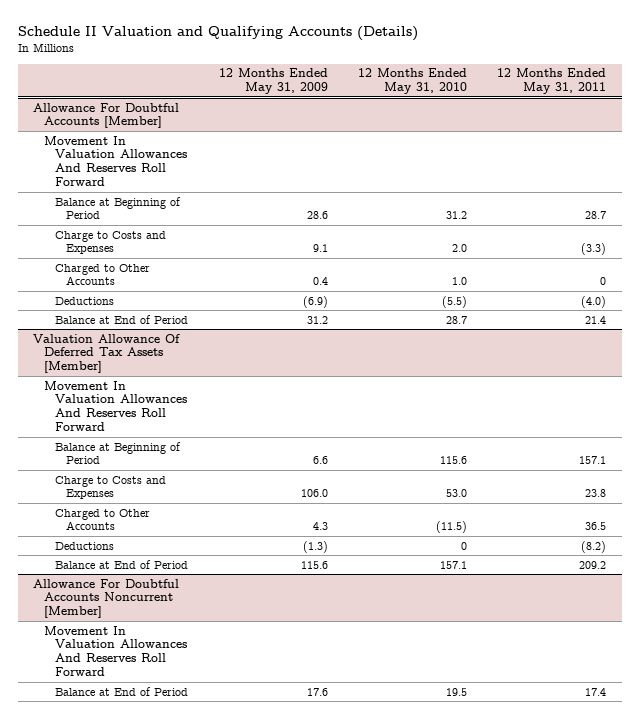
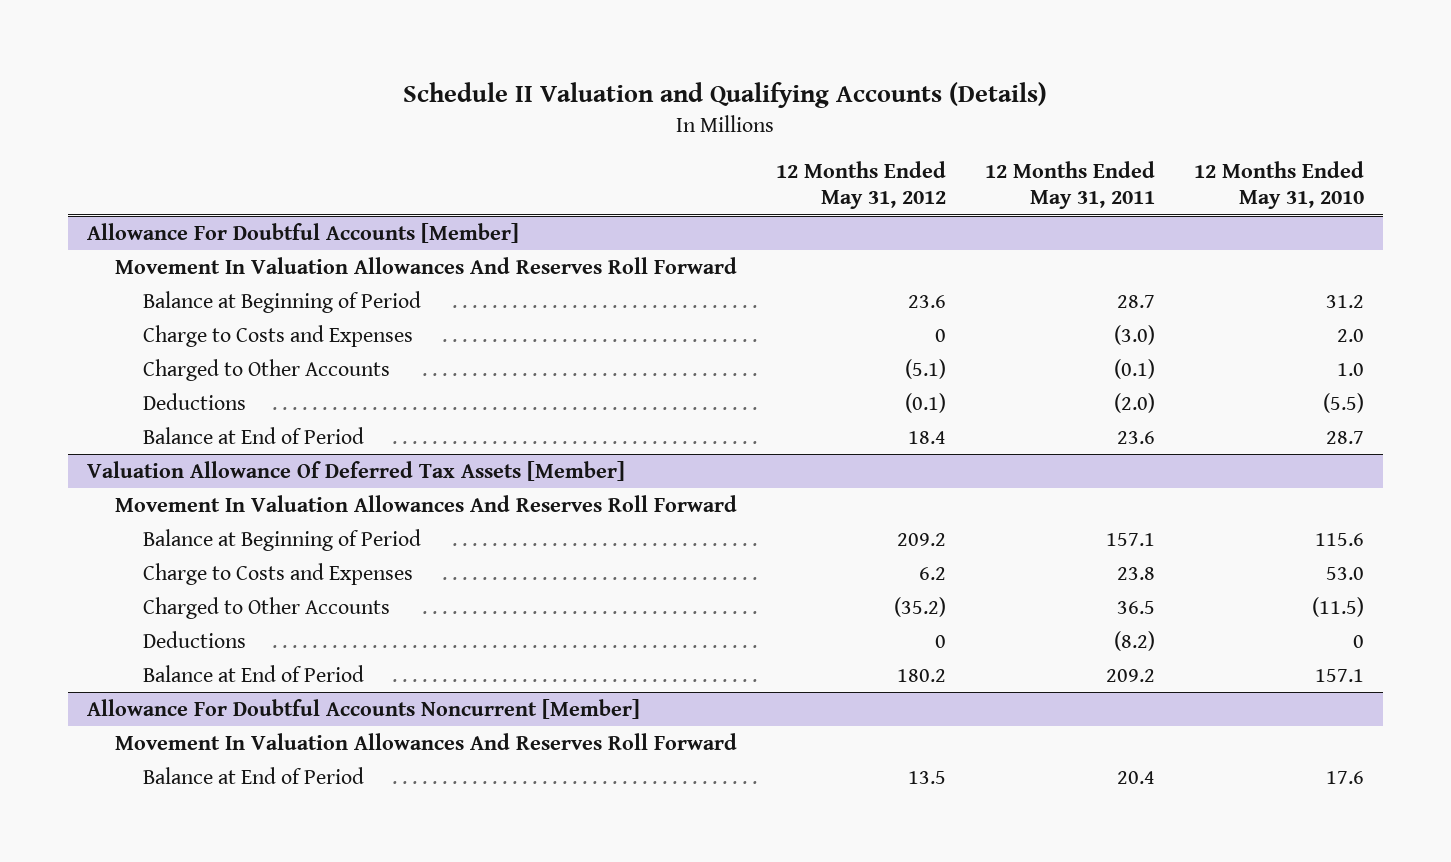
[218,68,328,95] 12 Months Ended May 31, 2009 -> none
none -> [775,160,946,210] 12 Months Ended May 31, 2012
[581,243,607,256] (3.3) -> [1113,325,1155,346] (3.0)
[600,277,607,286] 0 -> [1113,359,1155,380] (0.1)
[581,295,607,308] (4.0) -> [1113,393,1155,414] (2.0)
[585,315,607,324] 21.4 -> [1116,431,1155,445] 23.6
[446,687,468,696] 19.5 -> [1325,771,1364,785] 17.6
[585,687,607,696] 17.4 -> [1116,771,1155,785] 20.4

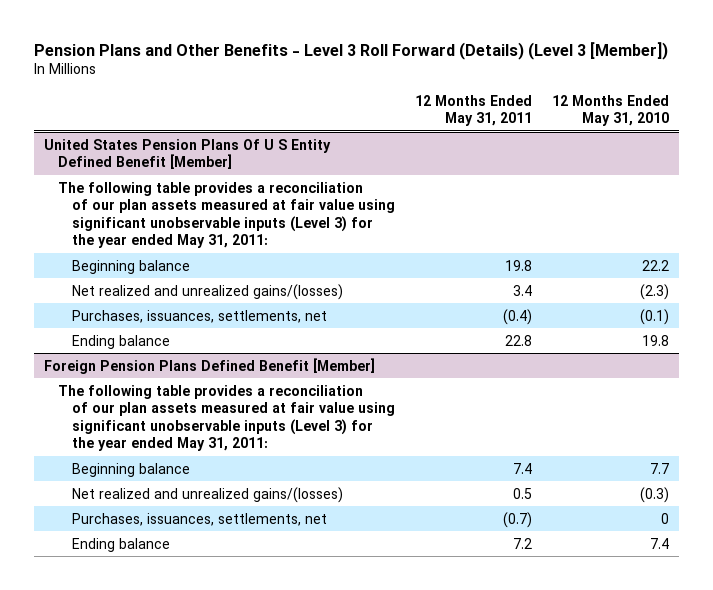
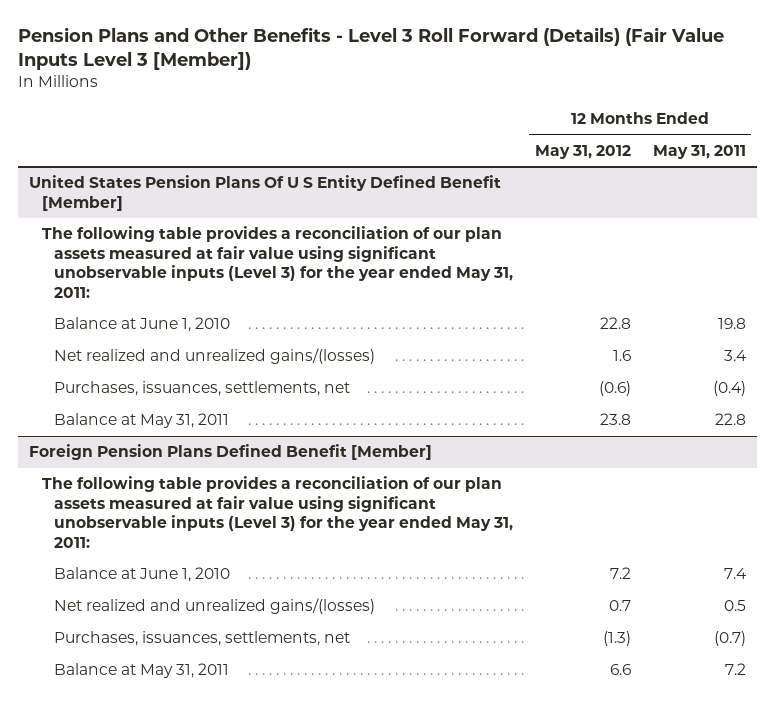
[33,41,668,60] Pension Plans and Other Benefits - Level 3 Roll Forward (Details) (Level 3 [Member]) -> [18,27,725,71] Pension Plans and Other Benefits - Level 3 Roll Forward (Details) (Fair Value Inputs Level 3 [Member])
[552,94,670,127] 12 Months Ended May 31, 2010 -> none
none -> [534,144,631,159] May 31, 2012
[71,259,190,274] Beginning balance -> [53,317,230,333] Balance at June 1, 2010
[71,334,170,349] Ending balance -> [53,413,229,429] Balance at May 31, 2011
[71,462,190,477] Beginning balance -> [53,567,230,583] Balance at June 1, 2010
[71,537,170,552] Ending balance -> [53,663,229,679] Balance at May 31, 2011

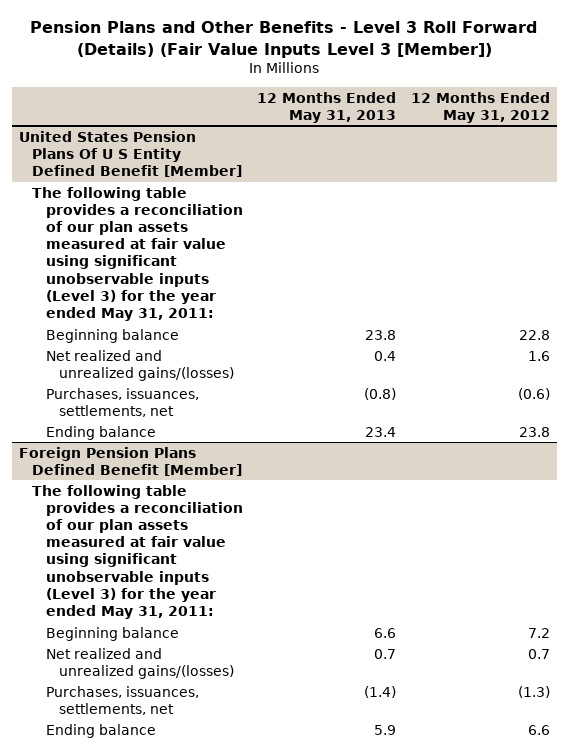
[652,144,746,159] May 31, 2011 -> none
none -> [257,91,397,123] 12 Months Ended May 31, 2013
[53,317,230,333] Balance at June 1, 2010 -> [45,328,179,343] Beginning balance
[53,413,229,429] Balance at May 31, 2011 -> [45,425,156,440] Ending balance
[53,567,230,583] Balance at June 1, 2010 -> [45,626,179,641] Beginning balance
[53,663,229,679] Balance at May 31, 2011 -> [45,723,156,738] Ending balance

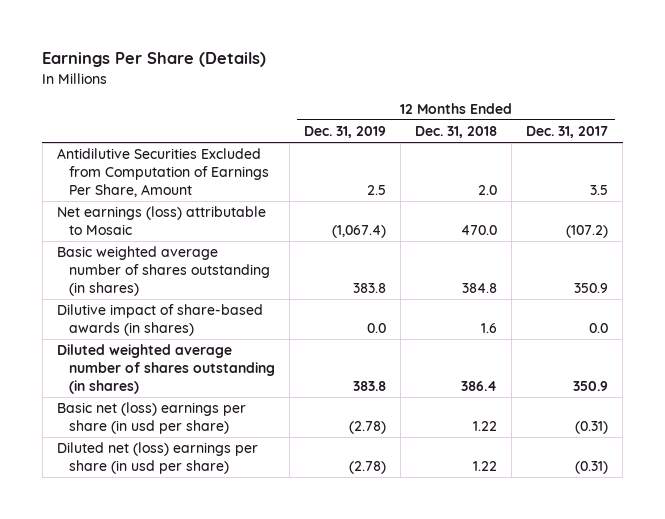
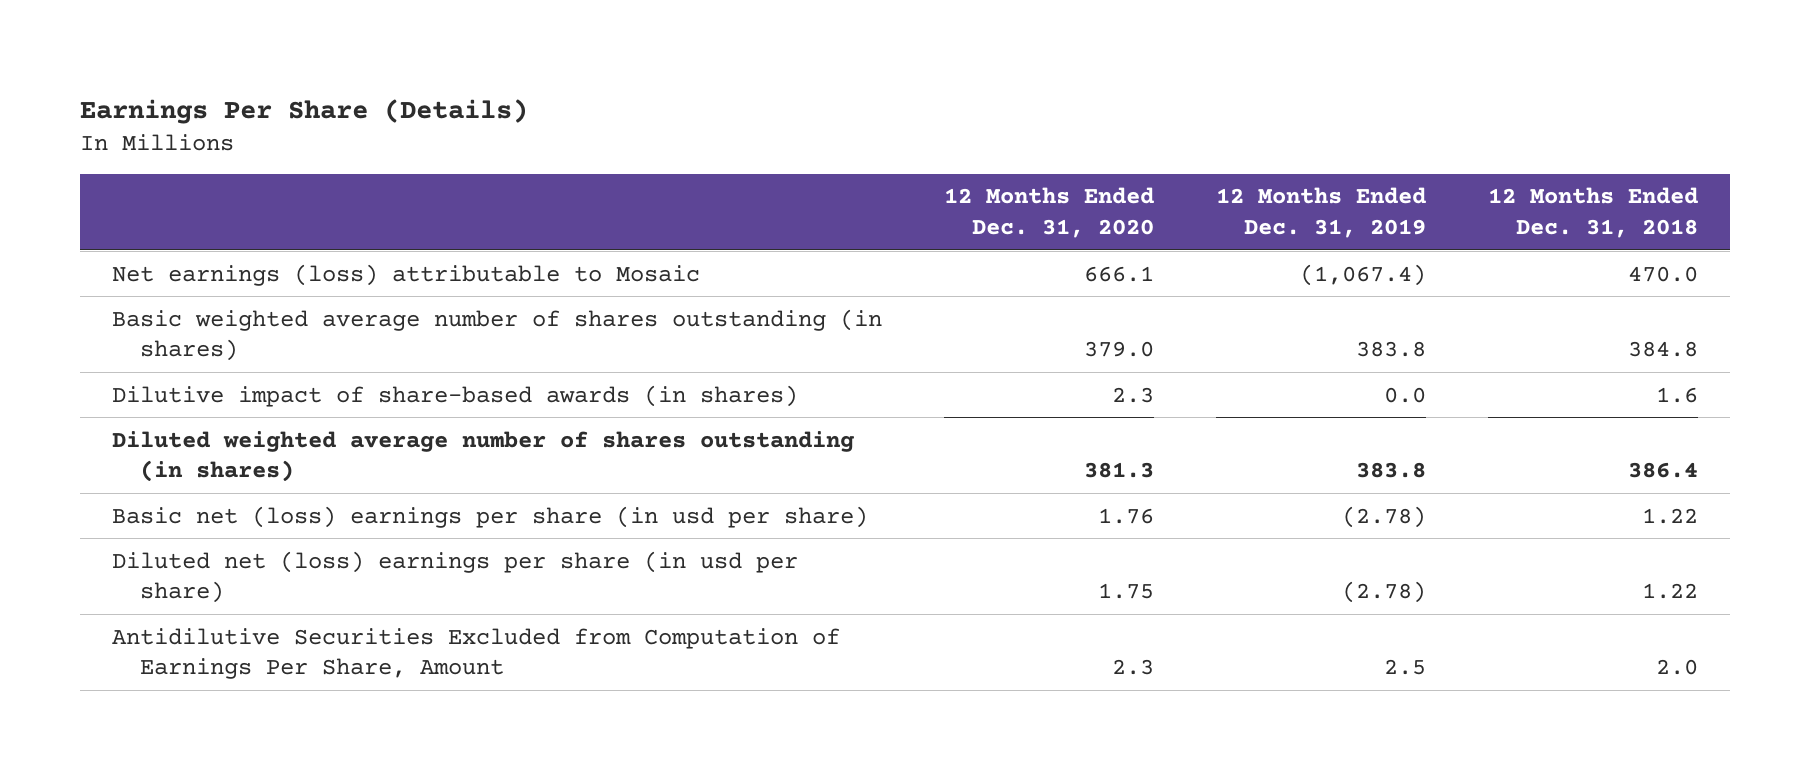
[526,126,609,139] Dec. 31, 2017 -> none
none -> [943,187,1154,238] 12 Months Ended Dec. 31, 2020
[57,148,269,197] Antidilutive Securities Excluded from Computation of Earnings Per Share, Amount -> [111,627,840,680] Antidilutive Securities Excluded from Computation of Earnings Per Share, Amount

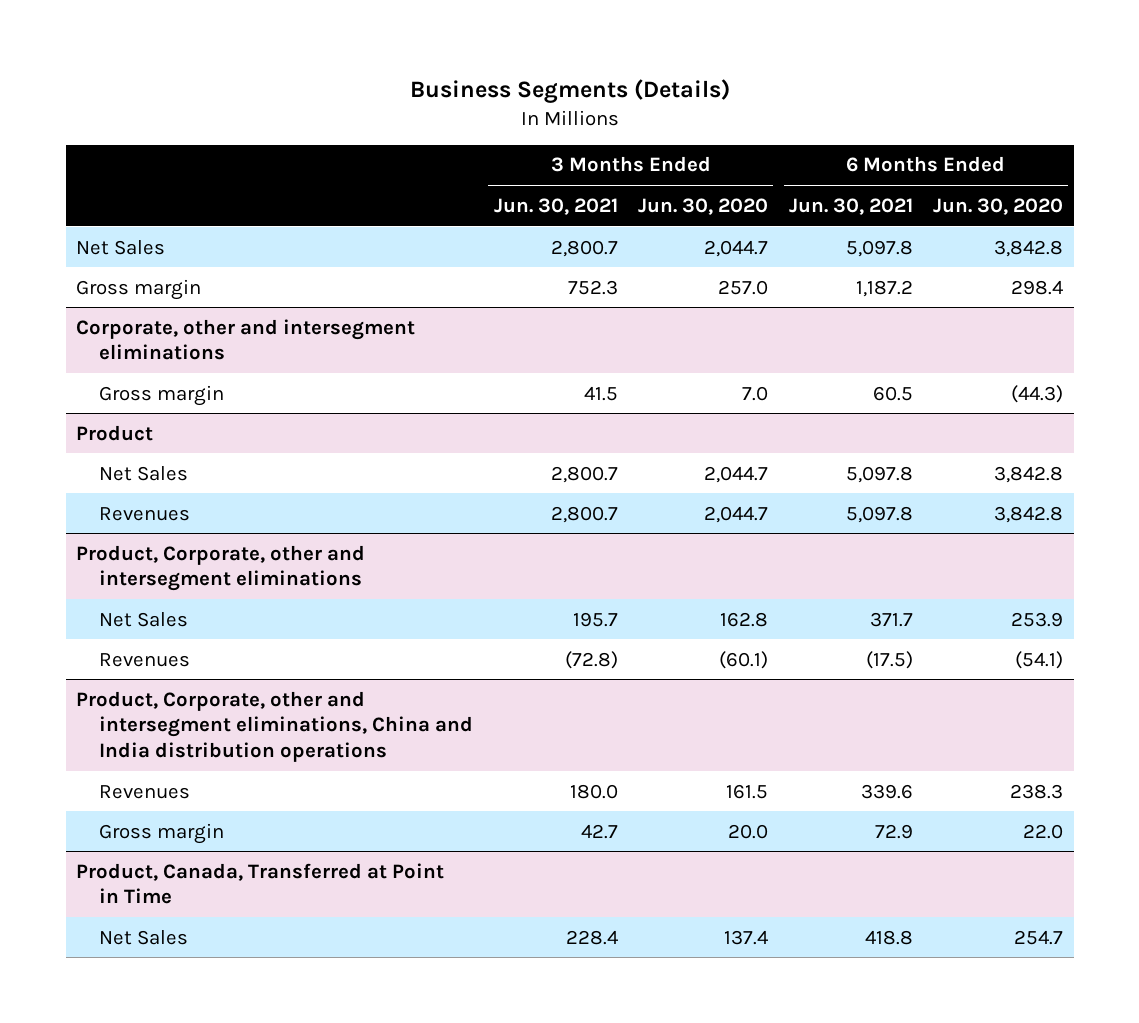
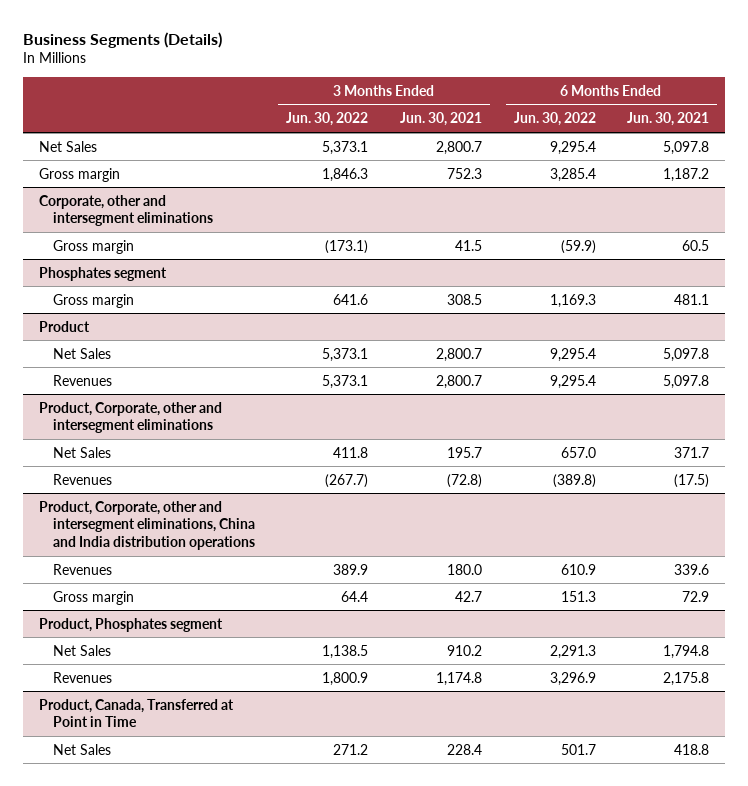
[638,197,769,215] Jun. 30, 2020 -> none
[933,197,1064,215] Jun. 30, 2020 -> none
none -> [286,112,369,127] Jun. 30, 2022
none -> [513,112,596,127] Jun. 30, 2022
none -> [38,266,167,281] Phosphates segment
none -> [52,293,134,308] Gross margin
none -> [38,617,223,632] Product, Phosphates segment
none -> [52,644,111,656] Net Sales
none -> [52,671,112,683] Revenues

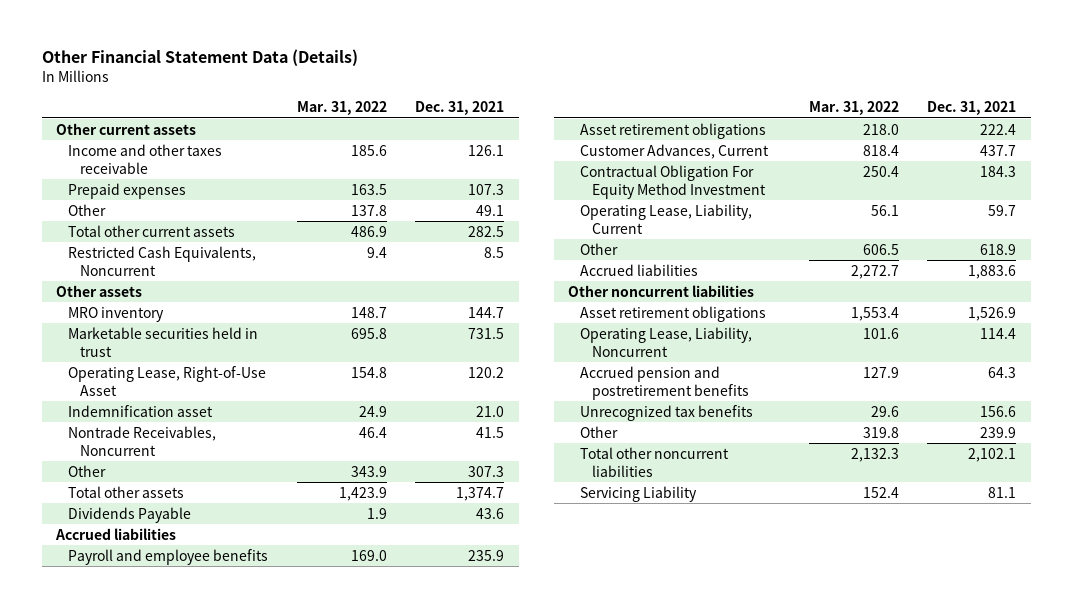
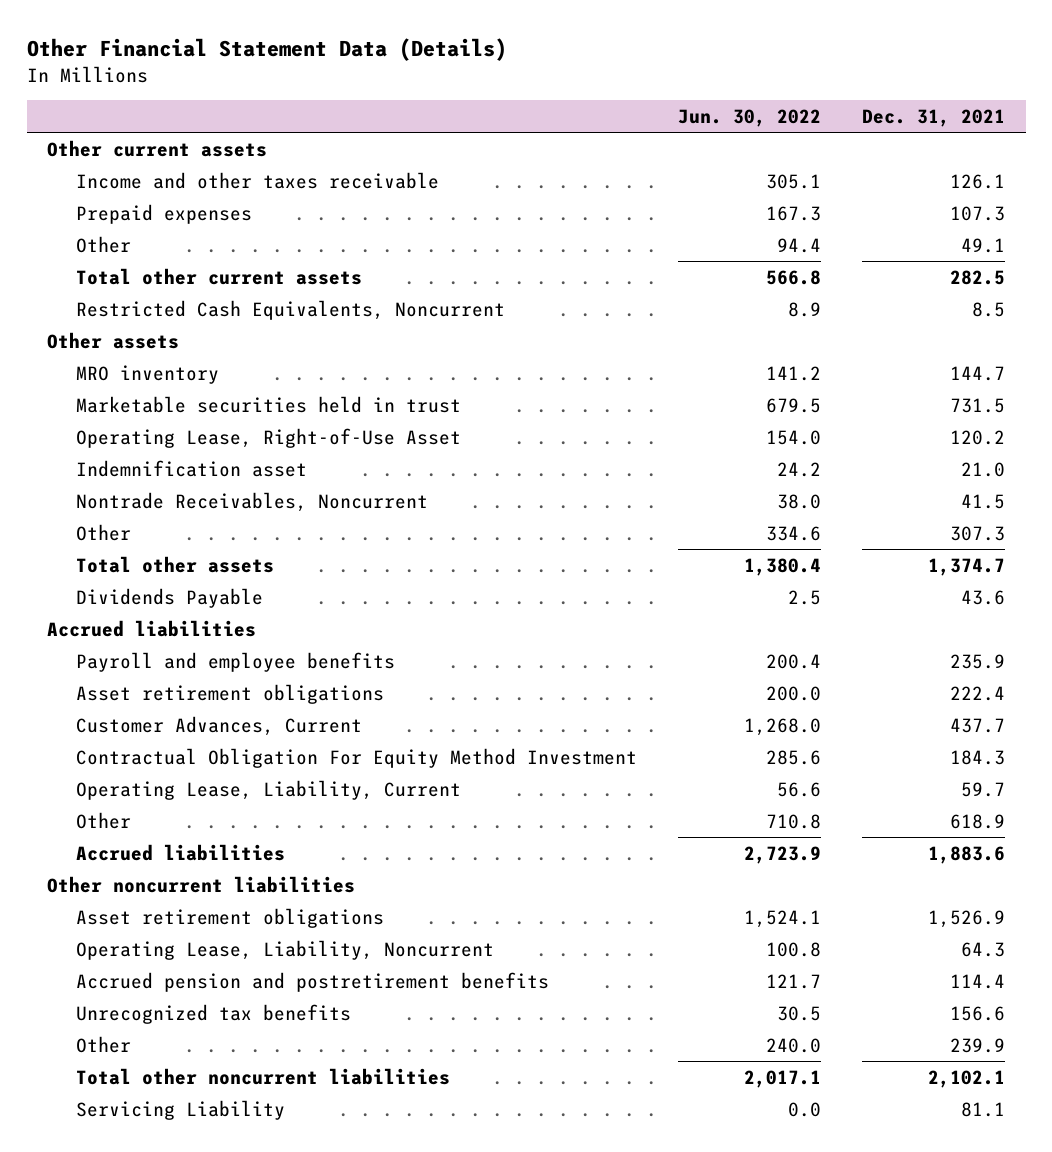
[296,101,387,116] Mar. 31, 2022 -> none
none -> [678,108,822,127] Jun. 30, 2022
[980,327,1017,339] 114.4 -> [961,941,1006,957] 64.3
[988,366,1017,378] 64.3 -> [950,973,1006,989] 114.4

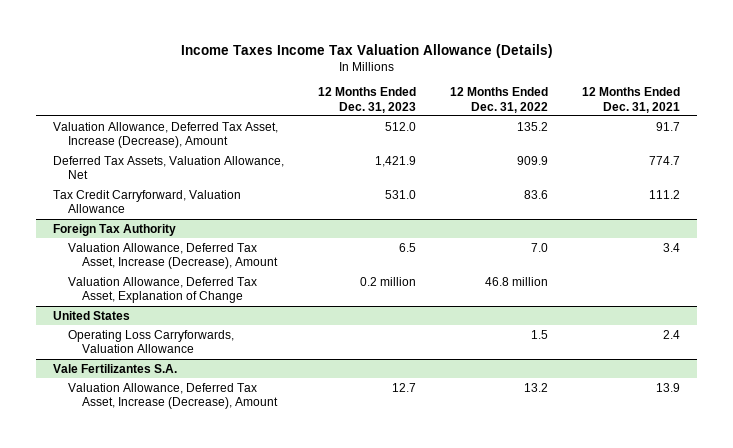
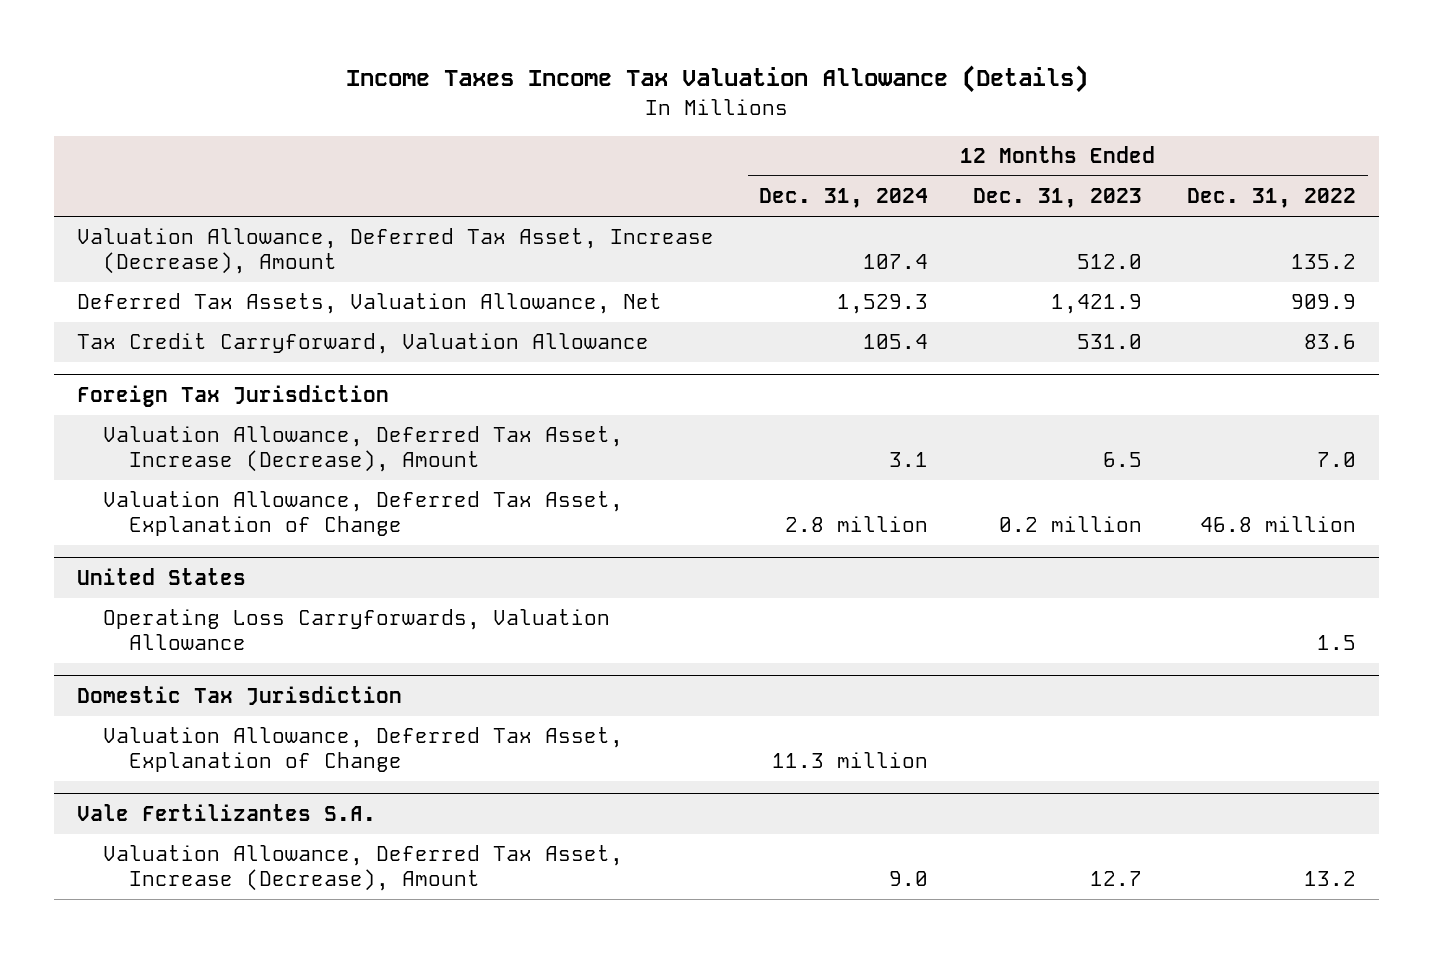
[581,86,680,113] 12 Months Ended Dec. 31, 2021 -> none
none -> [758,188,928,209] Dec. 31, 2024
[53,223,177,236] Foreign Tax Authority -> [76,384,389,407] Foreign Tax Jurisdiction
none -> [76,685,402,705] Domestic Tax Jurisdiction
none -> [102,727,623,772] Valuation Allowance, Deferred Tax Asset, Explanation of Change

